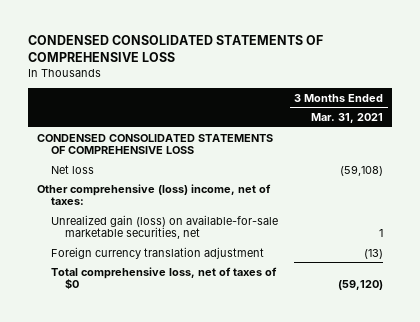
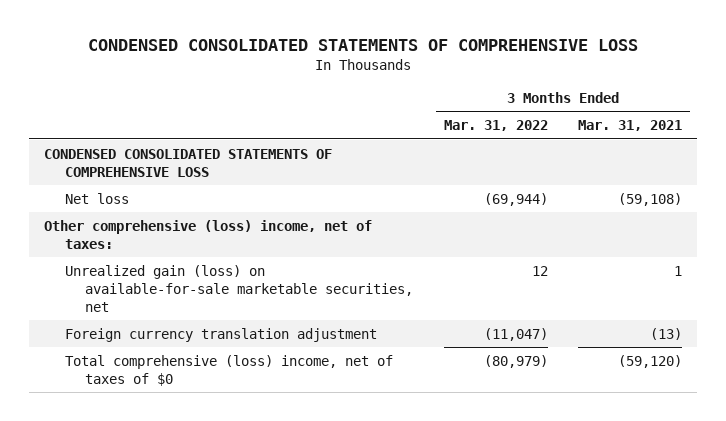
none -> [443,120,548,132] Mar. 31, 2022
[50,266,277,290] Total comprehensive loss, net of taxes of $0 -> [64,354,393,386] Total comprehensive (loss) income, net of taxes of $0

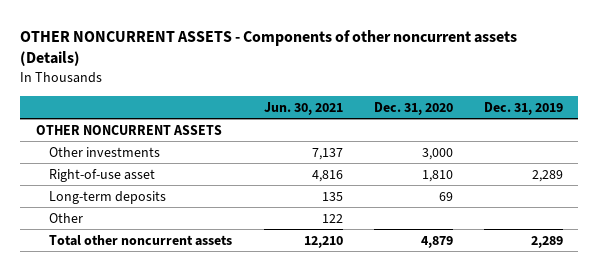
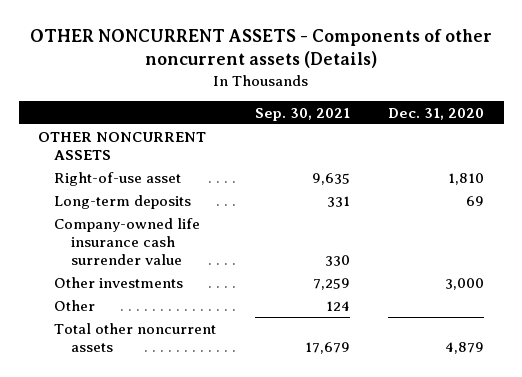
[263,101,343,115] Jun. 30, 2021 -> none
[483,101,563,115] Dec. 31, 2019 -> none
none -> [254,107,350,121] Sep. 30, 2021
none -> [54,217,201,266] Company-owned life insurance cash surrender value
[49,146,161,157] Other investments -> [54,276,184,288] Other investments

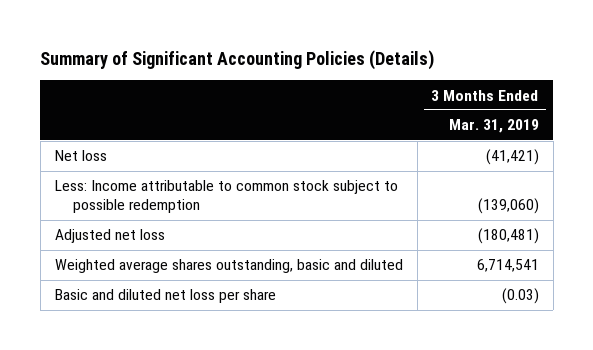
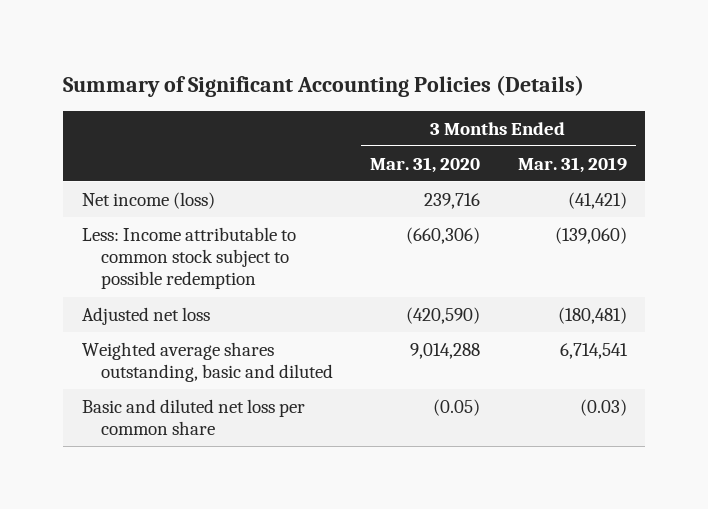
none -> [370,156,481,173] Mar. 31, 2020
[54,150,107,162] Net loss -> [81,191,215,209] Net income (loss)
[54,289,276,304] Basic and diluted net loss per share -> [81,398,305,436] Basic and diluted net loss per common share

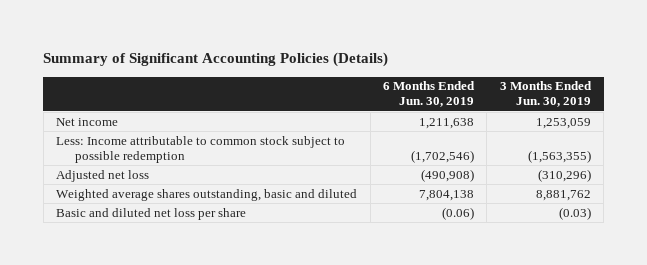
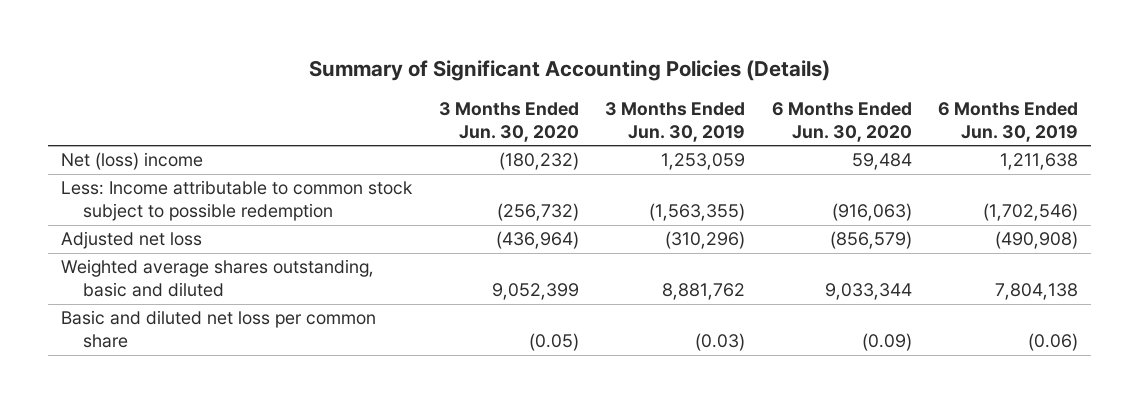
none -> [438,102,579,142] 3 Months Ended Jun. 30, 2020
none -> [771,102,912,142] 6 Months Ended Jun. 30, 2020
[56,117,119,126] Net income -> [61,152,204,171] Net (loss) income
[56,207,247,220] Basic and diluted net loss per share -> [61,310,377,349] Basic and diluted net loss per common share

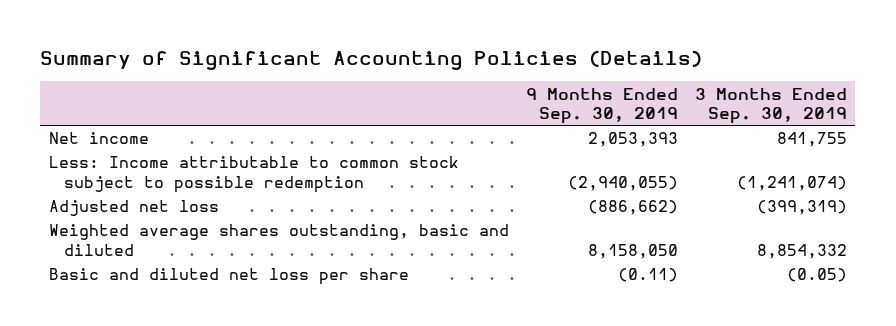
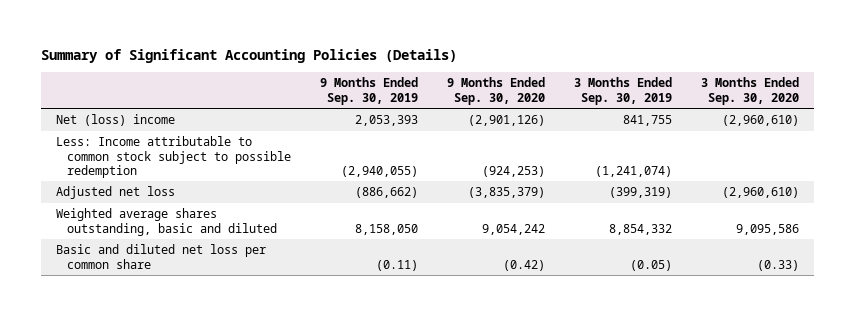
none -> [447,77,546,105] 9 Months Ended Sep. 30, 2020
none -> [701,77,800,105] 3 Months Ended Sep. 30, 2020
[48,132,149,145] Net income -> [55,114,175,127] Net (loss) income
[48,268,409,286] Basic and diluted net loss per share -> [55,244,266,269] Basic and diluted net loss per common share

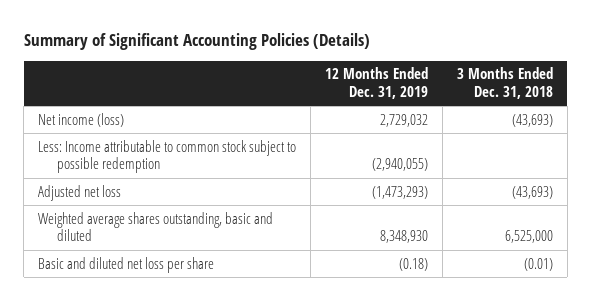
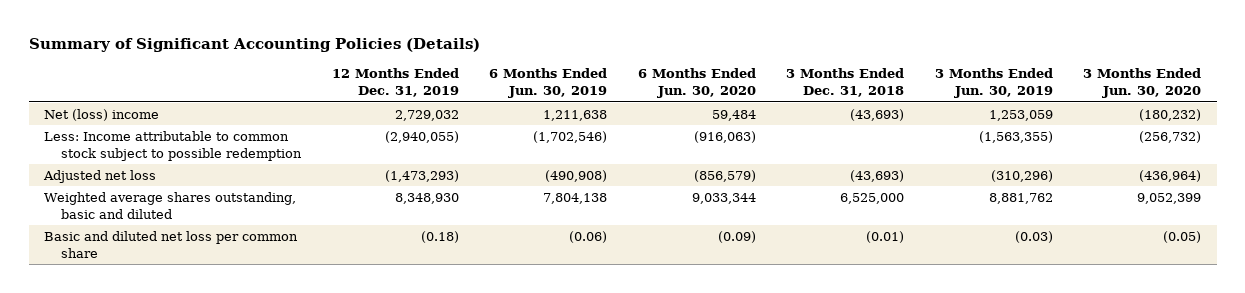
none -> [489,68,608,99] 6 Months Ended Jun. 30, 2019
none -> [637,68,756,99] 6 Months Ended Jun. 30, 2020
none -> [934,68,1053,99] 3 Months Ended Jun. 30, 2019
none -> [1083,68,1202,99] 3 Months Ended Jun. 30, 2020
[38,112,125,127] Net income (loss) -> [43,108,159,121] Net (loss) income
[38,256,215,273] Basic and diluted net loss per share -> [43,230,298,259] Basic and diluted net loss per common share

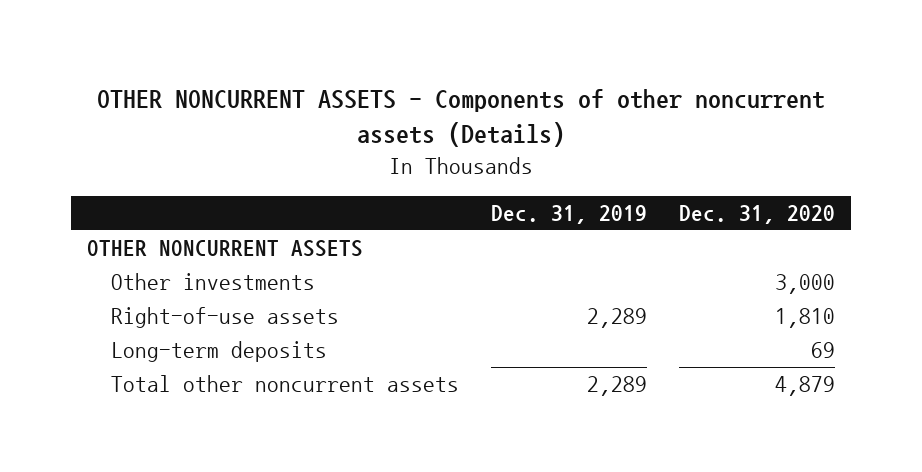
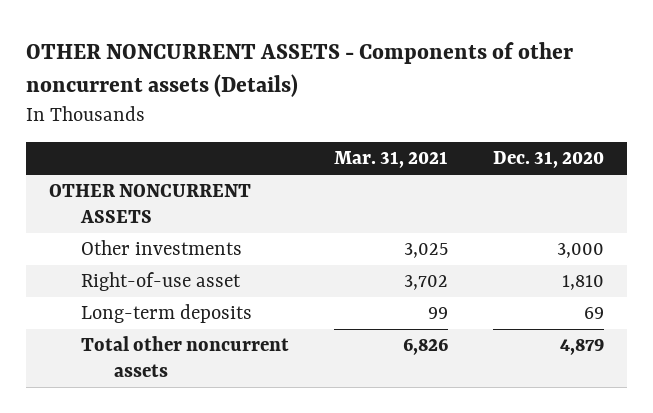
[490,204,647,224] Dec. 31, 2019 -> none
none -> [334,151,449,169] Mar. 31, 2021
[110,307,339,329] Right-of-use assets -> [81,271,242,291] Right-of-use asset

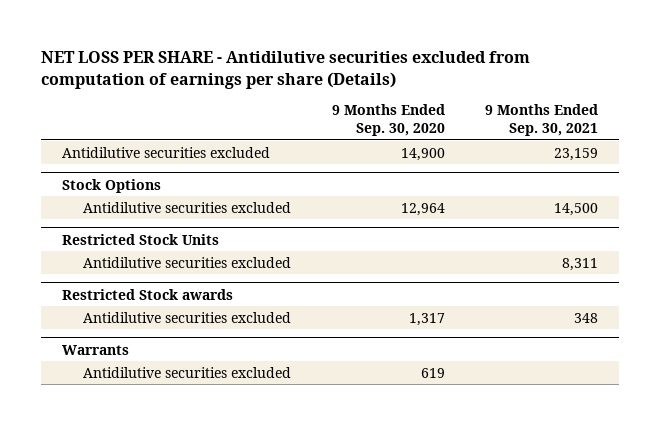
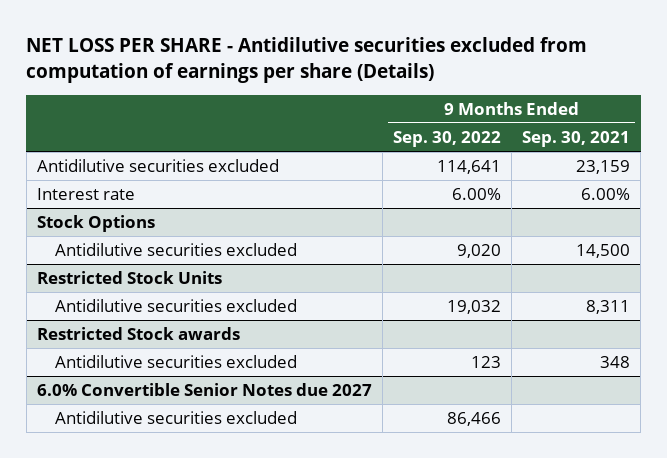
[331,104,445,137] 9 Months Ended Sep. 30, 2020 -> none
none -> [393,130,502,147] Sep. 30, 2022
none -> [36,187,135,200] Interest rate
[61,344,129,355] Warrants -> none
none -> [36,382,372,396] 6.0% Convertible Senior Notes due 2027

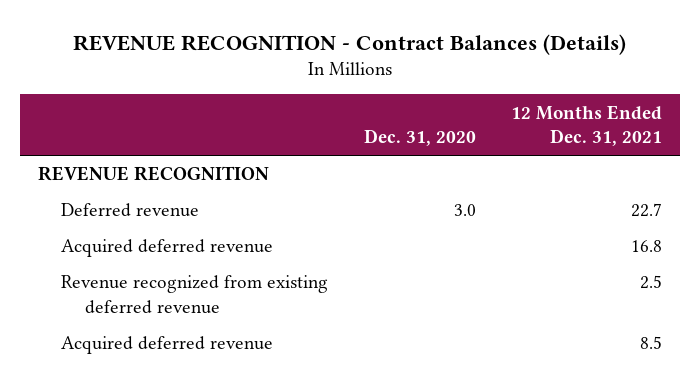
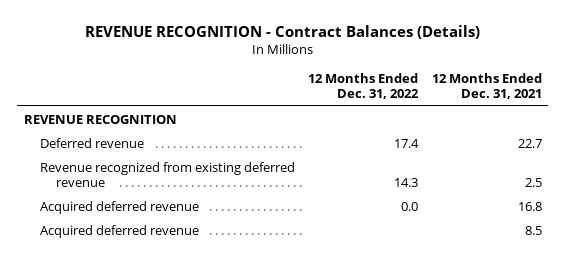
[363,129,476,147] Dec. 31, 2020 -> none
none -> [308,73,420,100] 12 Months Ended Dec. 31, 2022
[61,239,274,258] Acquired deferred revenue -> [40,200,200,214] Acquired deferred revenue

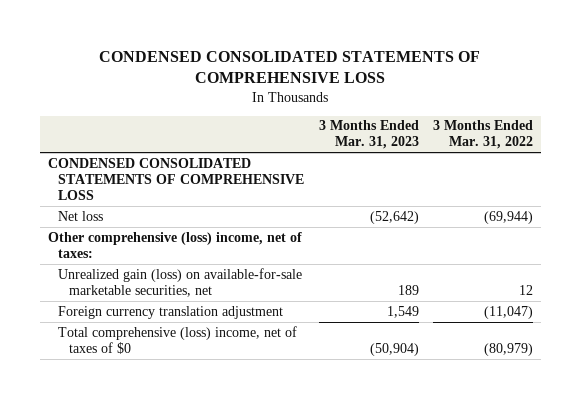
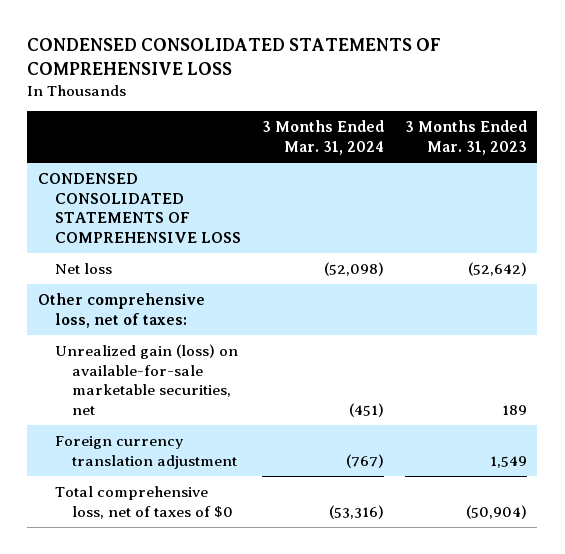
[433,120,534,150] 3 Months Ended Mar. 31, 2022 -> none
none -> [261,120,384,156] 3 Months Ended Mar. 31, 2024
[47,231,302,258] Other comprehensive (loss) income, net of taxes: -> [37,292,205,328] Other comprehensive loss, net of taxes:
[58,325,298,354] Total comprehensive (loss) income, net of taxes of $0 -> [54,485,234,519] Total comprehensive loss, net of taxes of $0

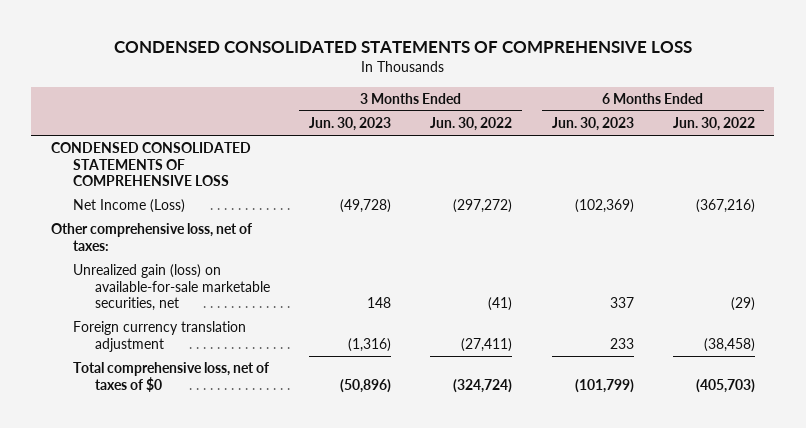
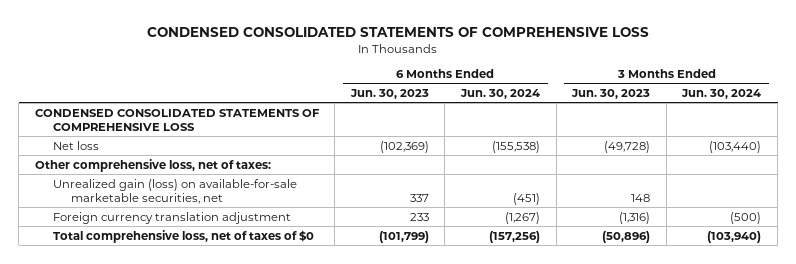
[430,117,513,132] Jun. 30, 2022 -> none
[672,117,755,132] Jun. 30, 2022 -> none
none -> [460,88,541,99] Jun. 30, 2024
none -> [681,88,762,99] Jun. 30, 2024
[73,199,186,214] Net Income (Loss) -> [52,140,99,150] Net loss

